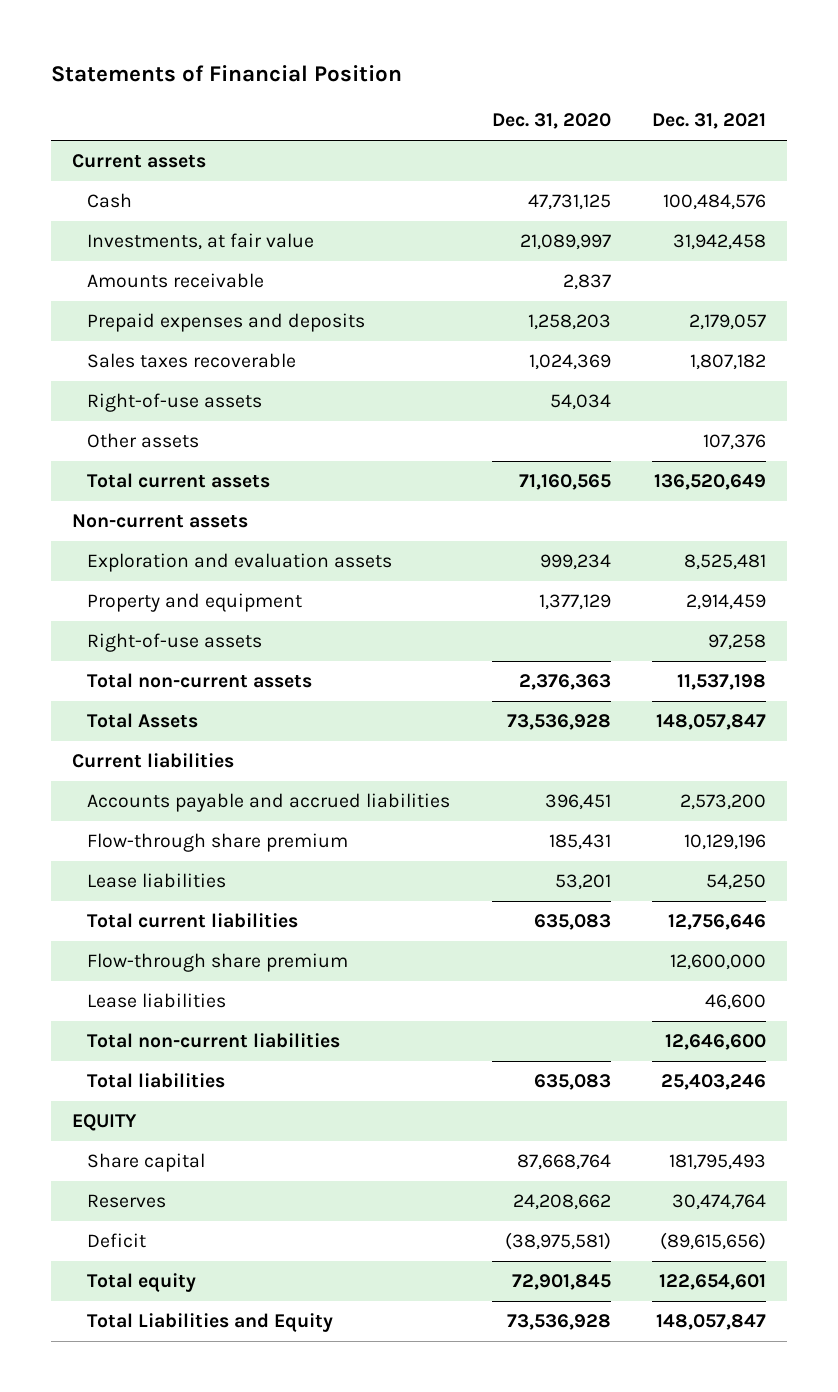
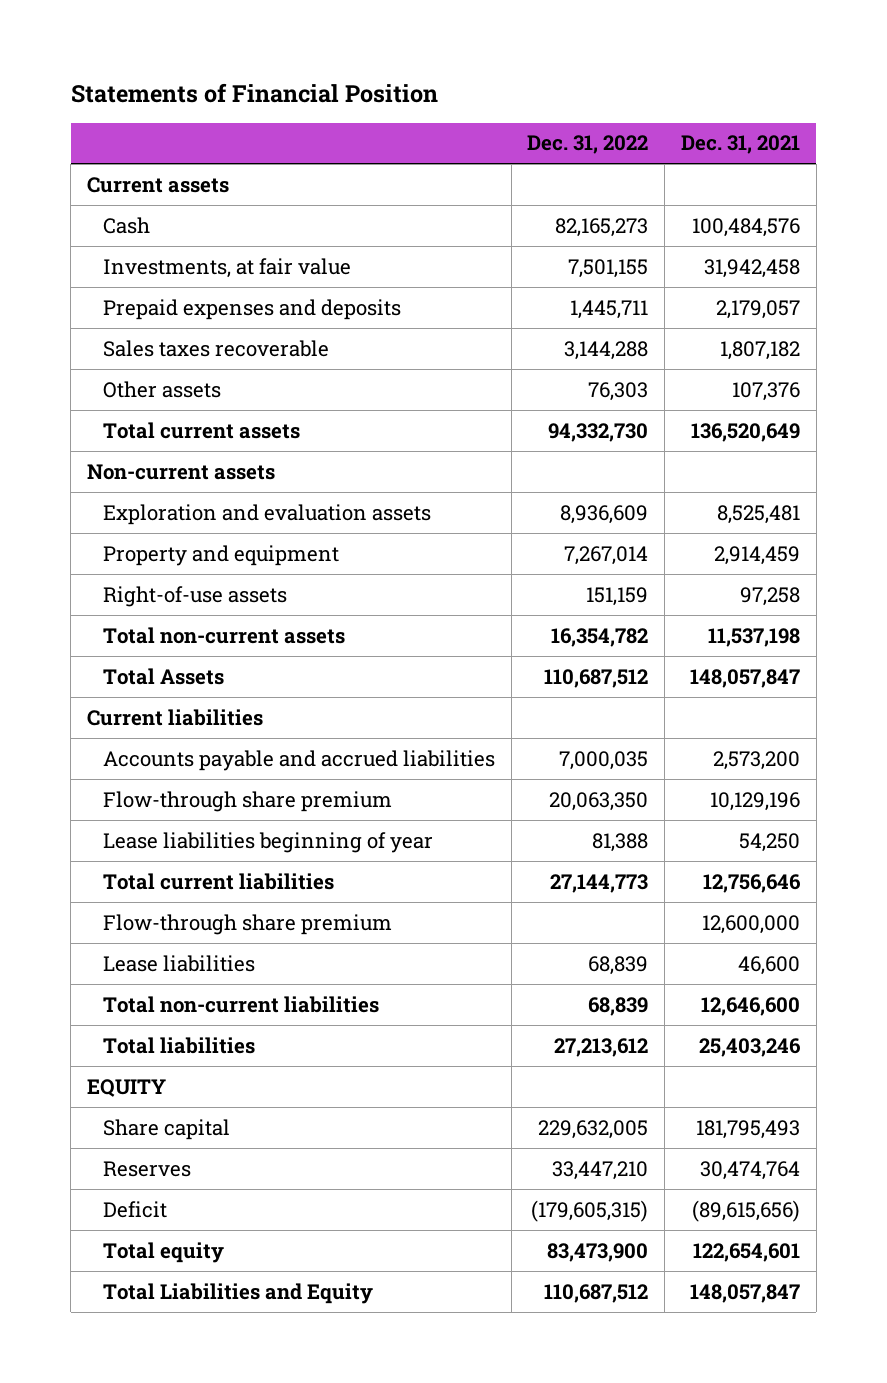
[491,113,611,130] Dec. 31, 2020 -> none
none -> [527,135,649,155] Dec. 31, 2022
[87,272,265,288] Amounts receivable -> none
[87,392,263,412] Right-of-use assets -> none
[87,872,227,888] Lease liabilities -> [102,831,433,853] Lease liabilities beginning of year

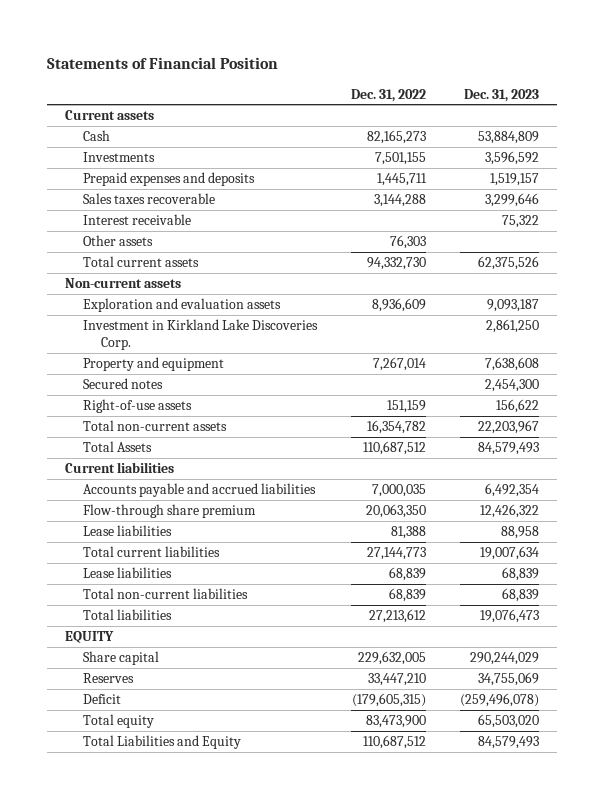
[681,135,801,155] Dec. 31, 2021 -> none
none -> [464,88,540,102] Dec. 31, 2023
[102,257,351,278] Investments, at fair value -> [82,152,155,163] Investments
none -> [82,214,191,226] Interest receivable
none -> [82,319,318,351] Investment in Kirkland Lake Discoveries Corp.
none -> [82,378,163,390] Secured notes
[102,831,433,853] Lease liabilities beginning of year -> [82,525,172,537] Lease liabilities
[102,913,392,935] Flow-through share premium -> none

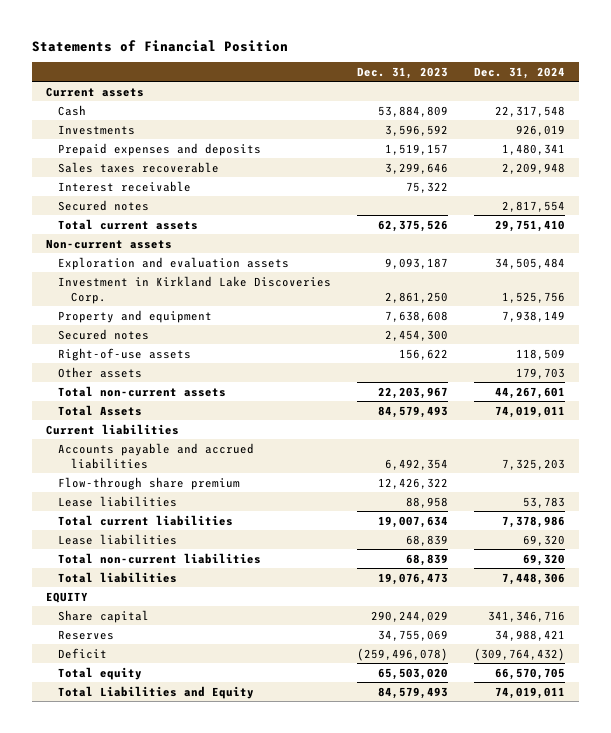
[351,88,427,102] Dec. 31, 2022 -> none
none -> [474,66,566,79] Dec. 31, 2024
none -> [58,199,150,211] Secured notes
[82,235,153,247] Other assets -> [58,366,143,378] Other assets

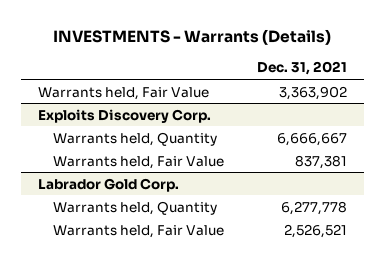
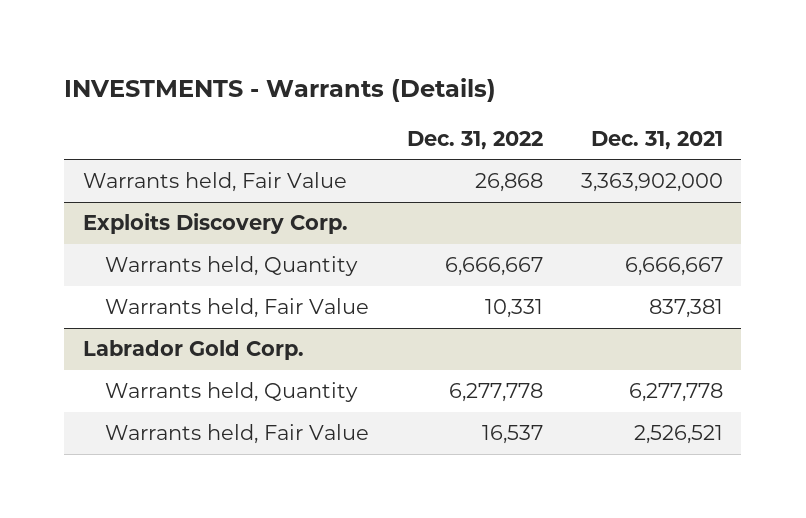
none -> [407,130,544,150] Dec. 31, 2022
[279,85,348,100] 3,363,902 -> [580,173,723,193] 3,363,902,000

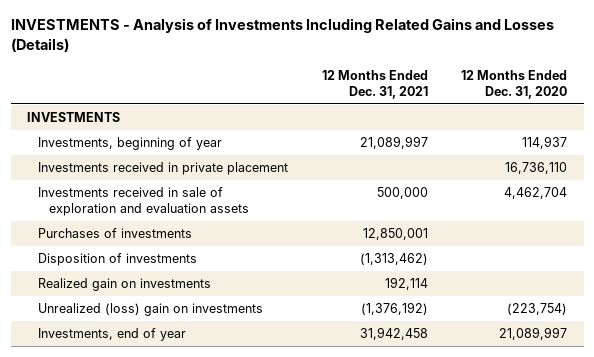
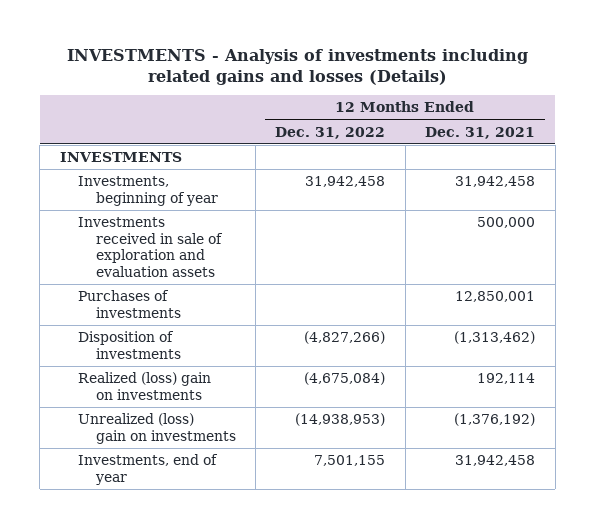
[10,18,554,52] INVESTMENTS - Analysis of Investments Including Related Gains and Losses (Details) -> [66,48,528,85] INVESTMENTS - Analysis of investments including related gains and losses (Details)
[460,69,567,99] 12 Months Ended Dec. 31, 2020 -> none
none -> [275,126,386,139] Dec. 31, 2022
[38,162,289,176] Investments received in private placement -> none
[359,136,428,150] 21,089,997 -> [455,176,536,188] 31,942,458
[38,278,212,292] Realized gain on investments -> [77,372,211,400] Realized (loss) gain on investments

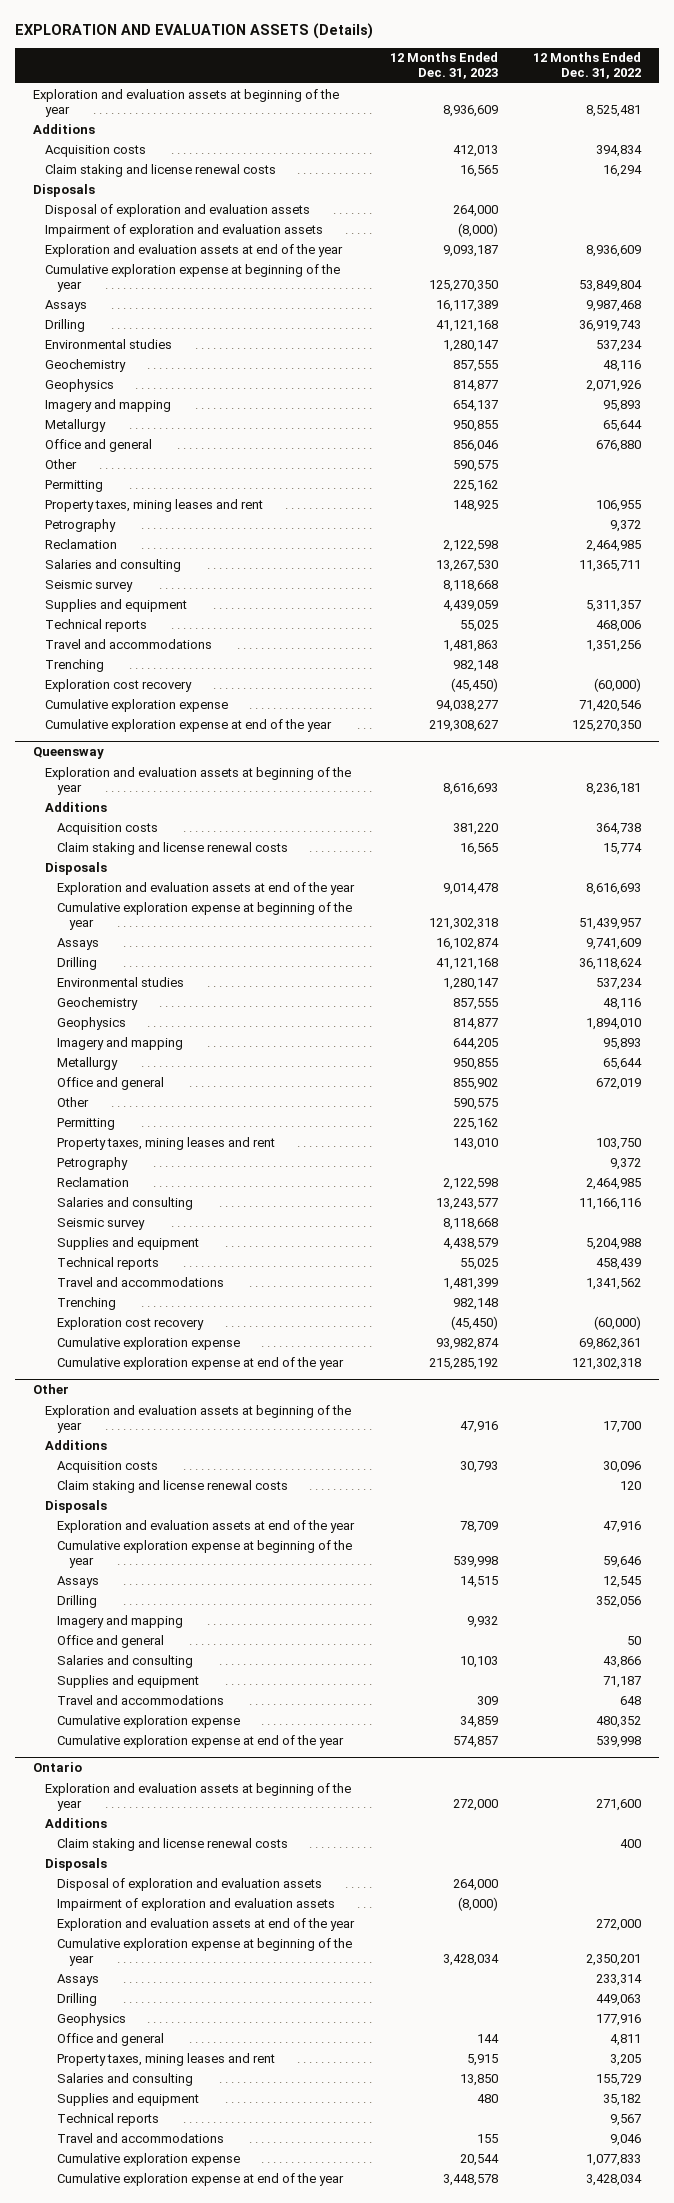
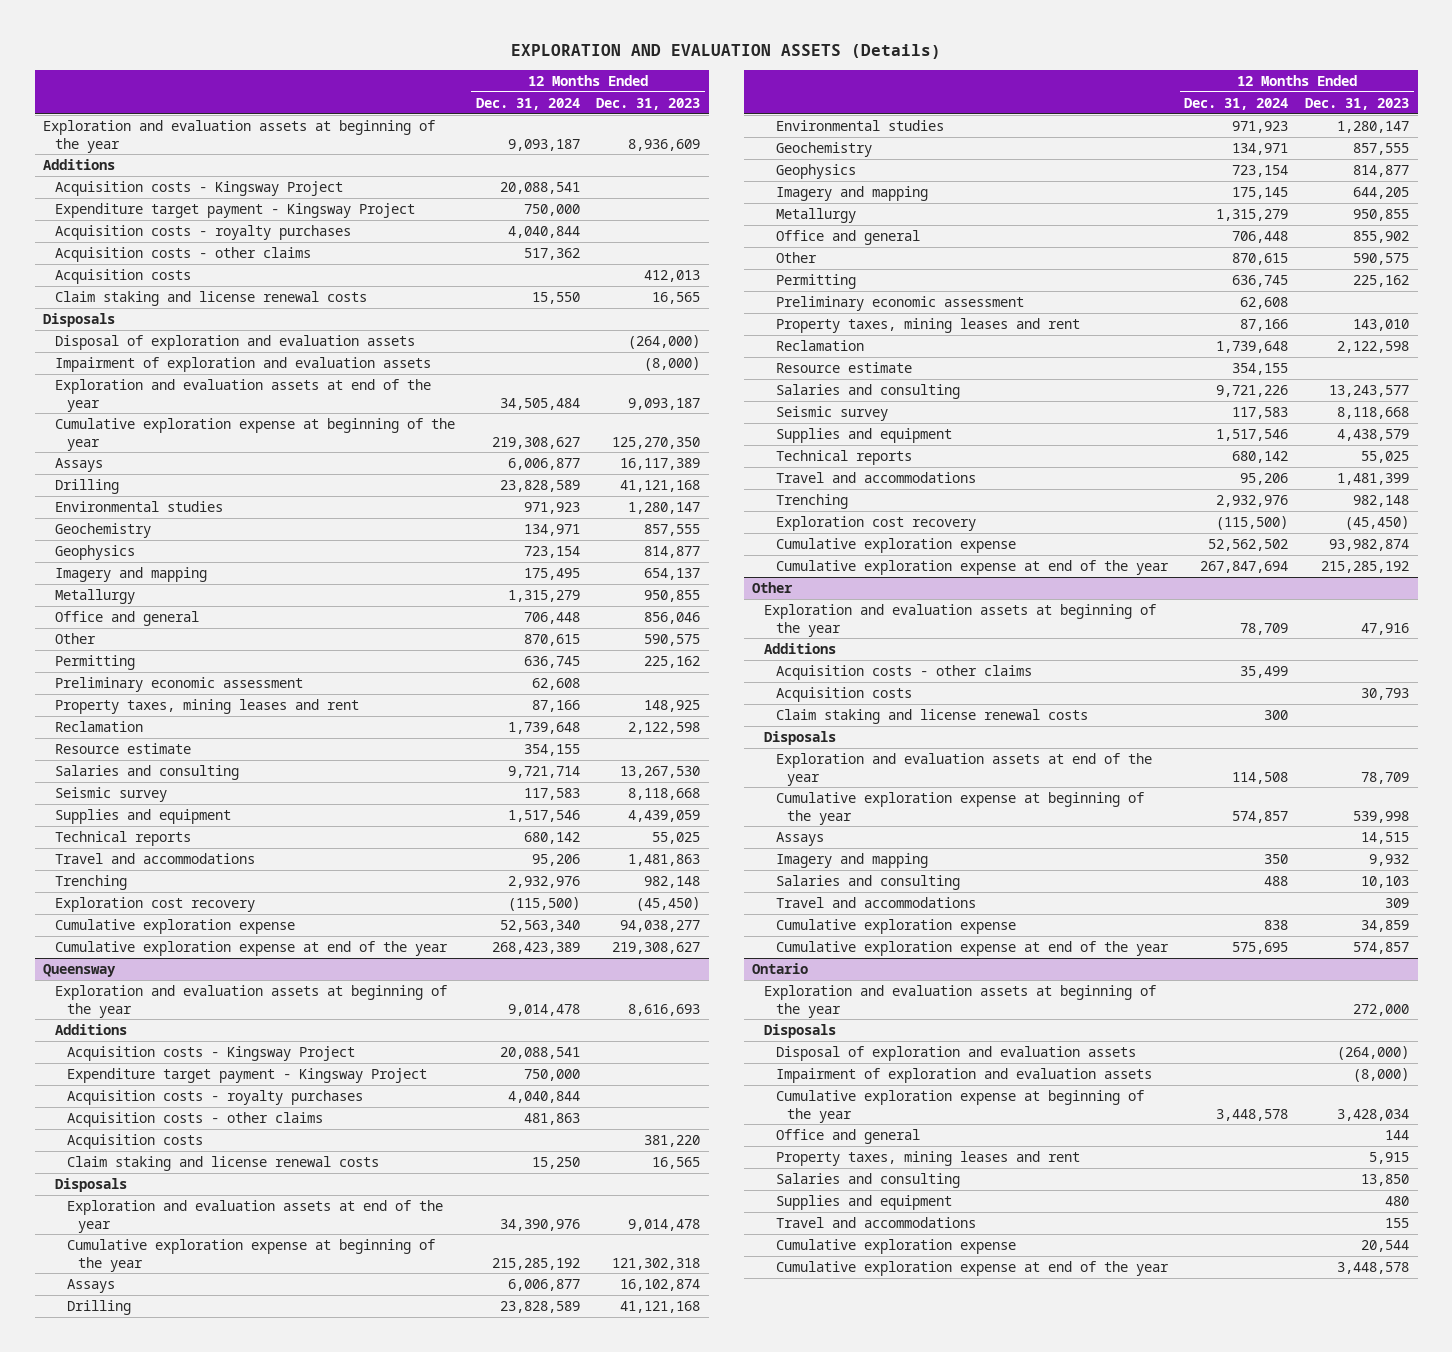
[533,52,642,80] 12 Months Ended Dec. 31, 2022 -> none
none -> [475,97,580,110] Dec. 31, 2024
none -> [54,180,343,196] Acquisition costs - Kingsway Project
none -> [54,202,415,218] Expenditure target payment - Kingsway Project
none -> [54,224,351,240] Acquisition costs - royalty purchases
none -> [54,246,311,262] Acquisition costs - other claims
[452,204,498,217] 264,000 -> [628,334,701,349] (264,000)
none -> [54,676,303,692] Preliminary economic assessment
[44,518,116,532] Petrography -> none
none -> [54,742,191,754] Resource estimate
none -> [66,1045,355,1061] Acquisition costs - Kingsway Project
none -> [66,1067,427,1083] Expenditure target payment - Kingsway Project
none -> [66,1089,363,1105] Acquisition costs - royalty purchases
none -> [66,1111,323,1127] Acquisition costs - other claims
none -> [775,295,1024,311] Preliminary economic assessment
[56,1156,128,1170] Petrography -> none
none -> [775,361,912,373] Resource estimate
none -> [775,664,1032,680] Acquisition costs - other claims
[56,1594,97,1608] Drilling -> none
[56,1634,164,1648] Office and general -> none
[56,1674,199,1688] Supplies and equipment -> none
[44,1817,107,1828] Additions -> none
[56,1837,288,1851] Claim staking and license renewal costs -> none
[452,1878,498,1891] 264,000 -> [1337,1045,1410,1060] (264,000)
[56,1917,355,1931] Exploration and evaluation assets at end of the year -> none
[56,1973,99,1986] Assays -> none
[56,1992,97,2006] Drilling -> none
[56,2012,126,2026] Geophysics -> none
[56,2112,159,2126] Technical reports -> none

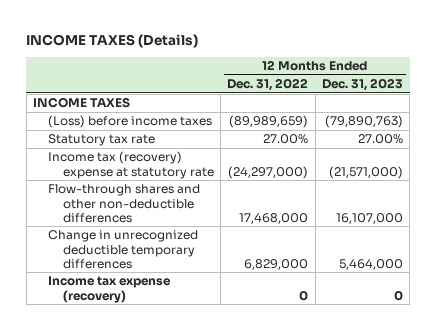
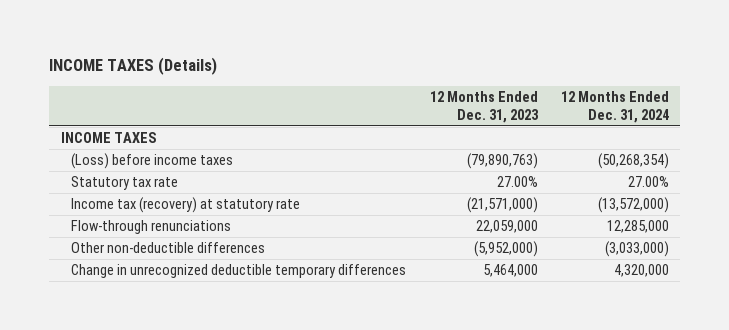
[227,77,309,91] Dec. 31, 2022 -> none
none -> [560,90,669,123] 12 Months Ended Dec. 31, 2024
[48,151,214,179] Income tax (recovery) expense at statutory rate -> [71,197,301,214] Income tax (recovery) at statutory rate
none -> [71,220,232,235] Flow-through renunciations
[48,184,201,223] Flow-through shares and other non-deductible differences -> [71,242,266,254] Other non-deductible differences
[335,212,403,224] 16,107,000 -> [473,241,538,258] (5,952,000)
[48,276,172,303] Income tax expense (recovery) -> none

